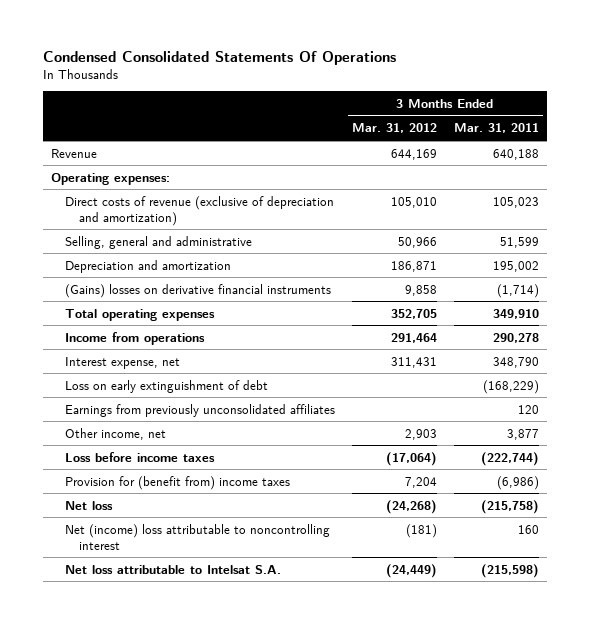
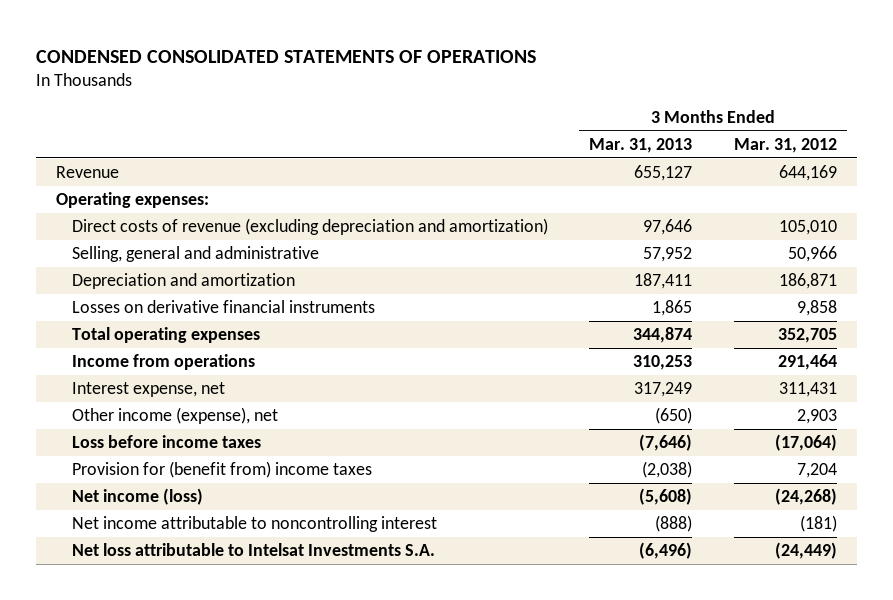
[42,51,396,66] Condensed Consolidated Statements Of Operations -> [35,49,536,63] CONDENSED CONSOLIDATED STATEMENTS OF OPERATIONS
[453,123,539,134] Mar. 31, 2011 -> none
none -> [589,137,693,153] Mar. 31, 2013
[64,195,334,226] Direct costs of revenue (exclusive of depreciation and amortization) -> [71,218,548,236] Direct costs of revenue (excluding depreciation and amortization)
[64,283,331,298] (Gains) losses on derivative financial instruments -> [71,300,375,314] Losses on derivative financial instruments
[64,379,268,393] Loss on early extinguishment of debt -> none
[64,403,335,417] Earnings from previously unconsolidated affiliates -> none
[64,427,166,440] Other income, net -> [71,407,278,425] Other income (expense), net
[64,500,113,510] Net loss -> [71,488,203,506] Net income (loss)
[64,523,330,550] Net (income) loss attributable to noncontrolling interest -> [71,516,437,533] Net income attributable to noncontrolling interest
[64,564,281,574] Net loss attributable to Intelsat S.A. -> [71,543,435,557] Net loss attributable to Intelsat Investments S.A.

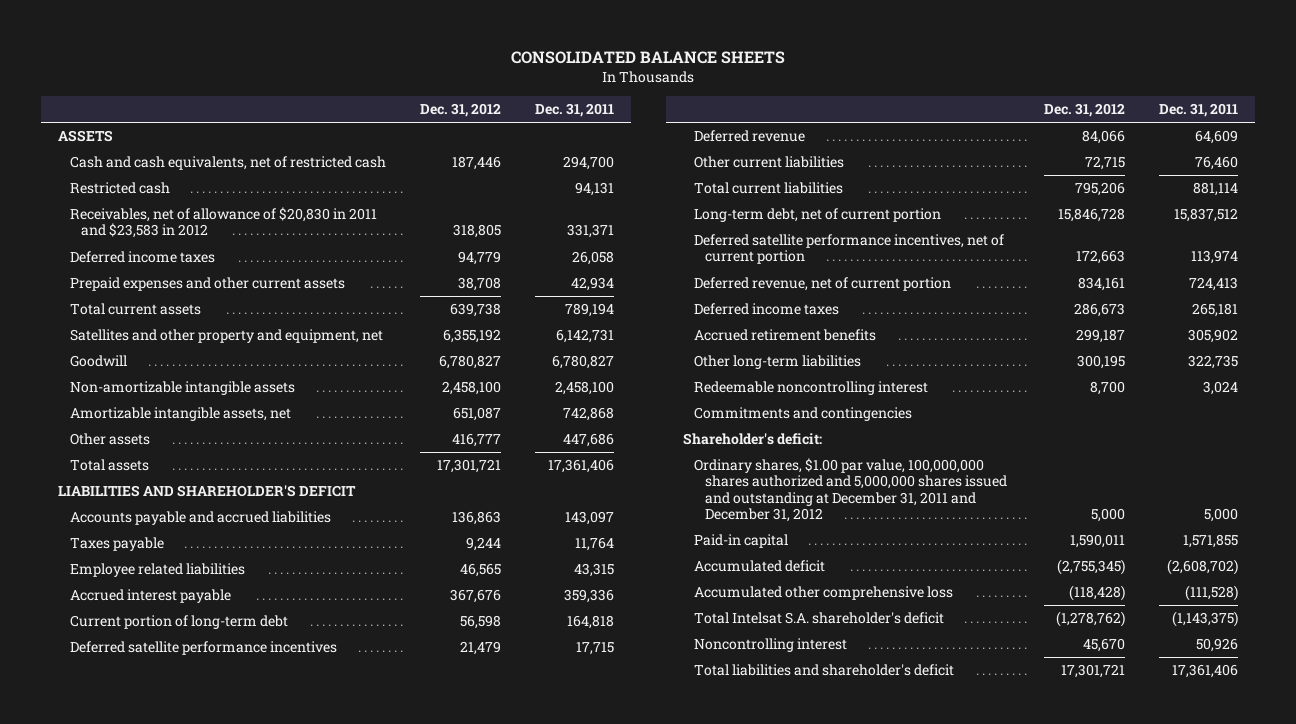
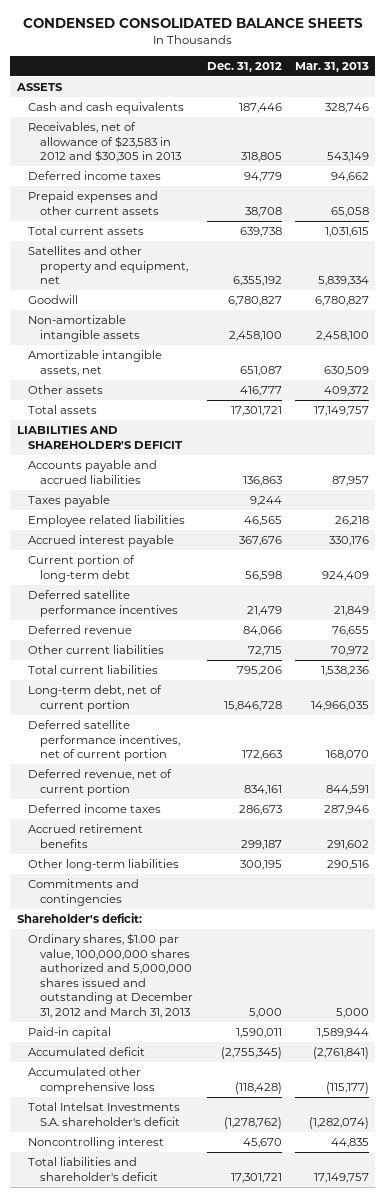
[511,50,786,64] CONSOLIDATED BALANCE SHEETS -> [22,18,363,29] CONDENSED CONSOLIDATED BALANCE SHEETS
[534,102,614,117] Dec. 31, 2011 -> none
none -> [294,61,369,72] Mar. 31, 2013
[69,182,170,195] Restricted cash -> none
[69,156,386,171] Cash and cash equivalents, net of restricted cash -> [28,102,185,115] Cash and cash equivalents
[69,207,377,239] Receivables, net of allowance of $20,830 in 2011 and $23,583 in 2012 -> [28,122,182,163] Receivables, net of allowance of $23,583 in 2012 and $30,305 in 2013
[693,381,928,396] Redeemable noncontrolling interest -> none
[693,458,1007,523] Ordinary shares, $1.00 par value, 100,000,000 shares authorized and 5,000,000 shares issued and outstanding at December 31, 2011 and December 31, 2012 -> [28,933,194,1019] Ordinary shares, $1.00 par value, 100,000,000 shares authorized and 5,000,000 shares issued and outstanding at December 31, 2012 and March 31, 2013
[693,612,944,625] Total Intelsat S.A. shareholder's deficit -> [28,1102,181,1126] Total Intelsat Investments S.A. shareholder's deficit

